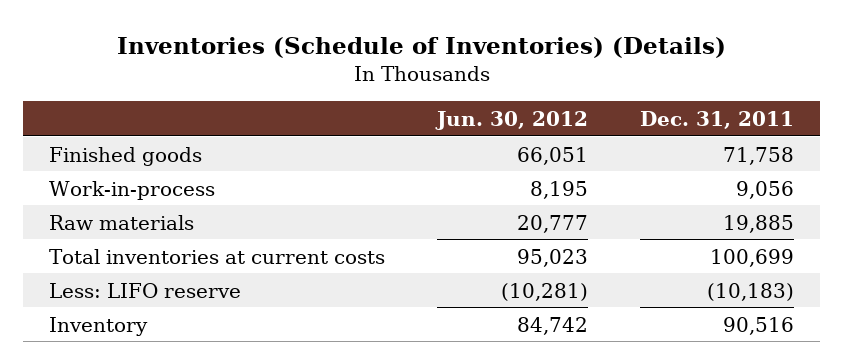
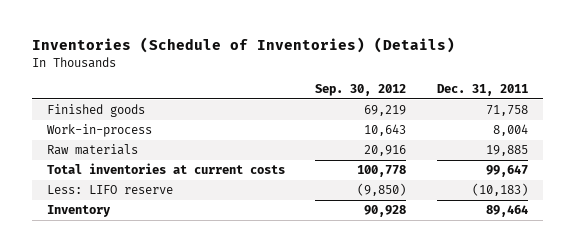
[435,110,589,130] Jun. 30, 2012 -> none
none -> [315,84,407,97] Sep. 30, 2012
[736,180,795,199] 9,056 -> [493,124,529,137] 8,004
[710,248,795,267] 100,699 -> [486,165,529,178] 99,647
[723,316,795,335] 90,516 -> [486,205,529,218] 89,464

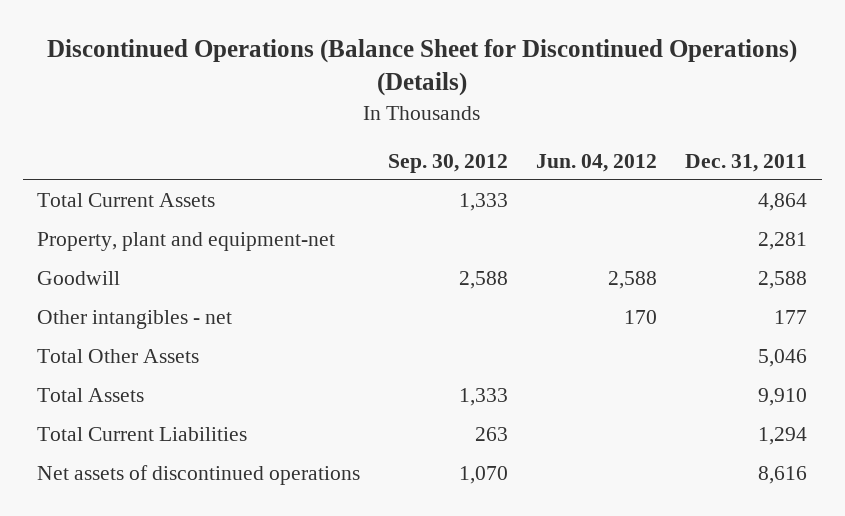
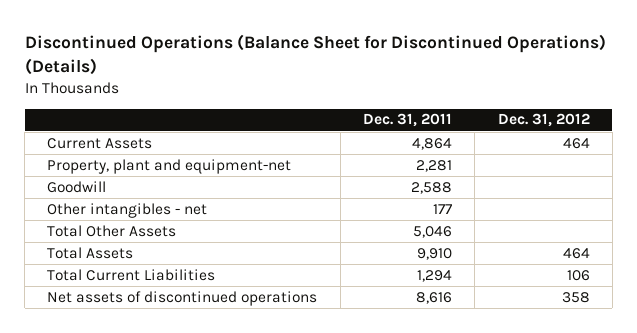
[388,153,509,173] Sep. 30, 2012 -> none
[536,153,658,172] Jun. 04, 2012 -> none
none -> [497,113,590,128] Dec. 31, 2012
[37,193,216,208] Total Current Assets -> [47,137,153,149] Current Assets

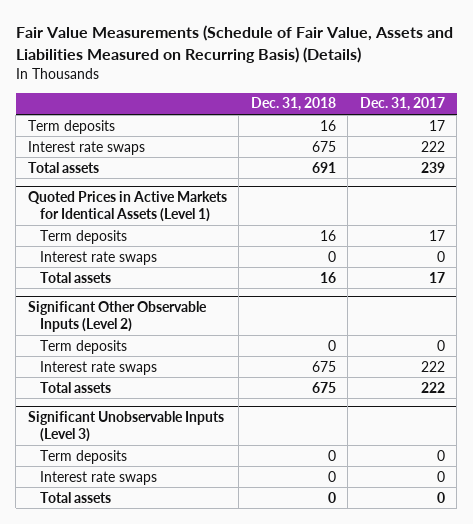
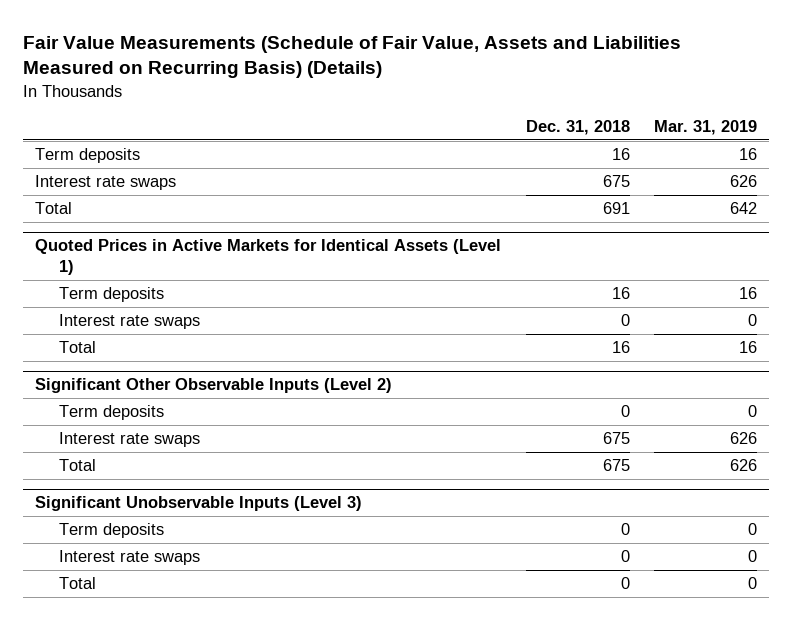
[359,97,445,112] Dec. 31, 2017 -> none
none -> [653,120,757,136] Mar. 31, 2019
[27,161,99,173] Total assets -> [35,202,73,215] Total
[39,271,111,283] Total assets -> [58,341,96,354] Total
[39,381,111,393] Total assets -> [58,459,96,472] Total
[39,491,111,503] Total assets -> [58,577,96,590] Total

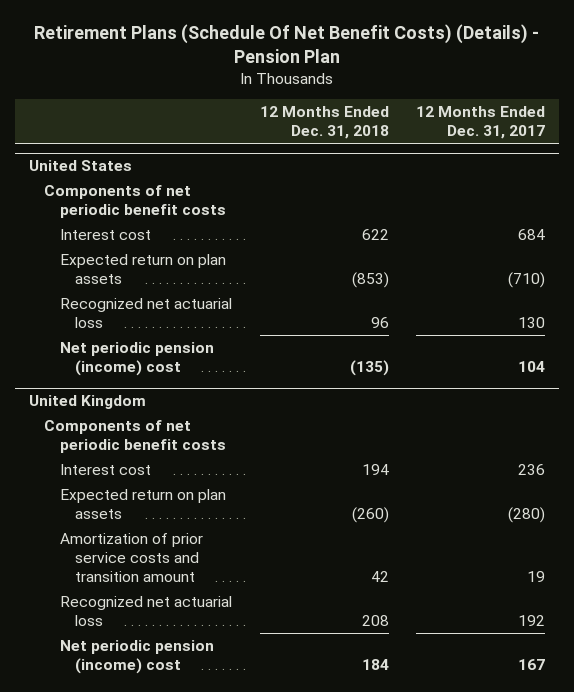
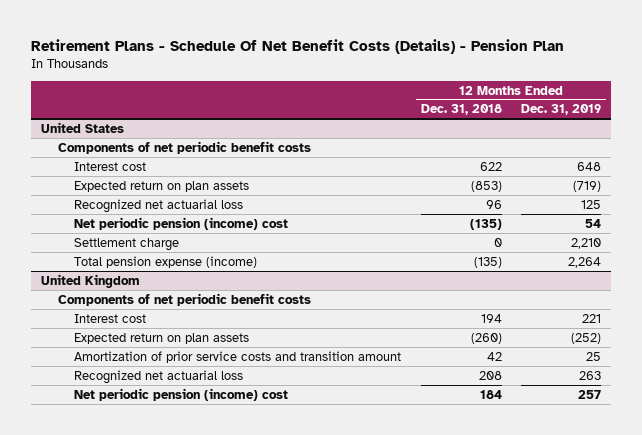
[34,23,540,63] Retirement Plans (Schedule Of Net Benefit Costs) (Details) - Pension Plan -> [31,38,565,54] Retirement Plans - Schedule Of Net Benefit Costs (Details) - Pension Plan
[416,105,546,140] 12 Months Ended Dec. 31, 2017 -> none
none -> [521,104,602,116] Dec. 31, 2019
none -> [74,237,180,251] Settlement charge
none -> [74,255,258,268] Total pension expense (income)

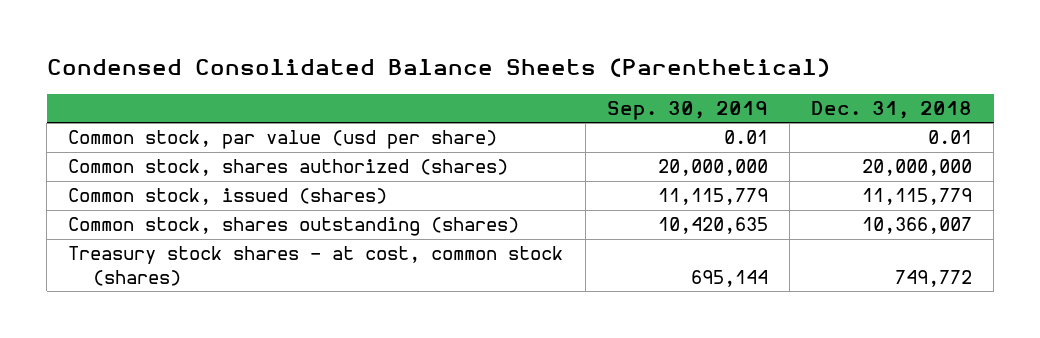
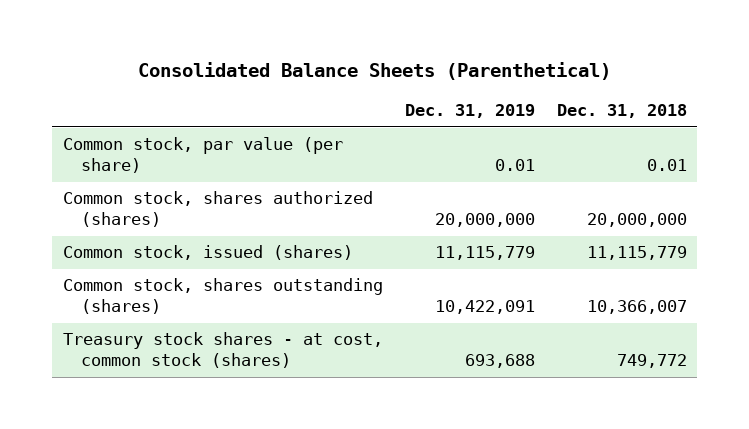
[46,58,830,78] Condensed Consolidated Balance Sheets (Parenthetical) -> [137,62,611,81] Consolidated Balance Sheets (Parenthetical)
[606,101,768,121] Sep. 30, 2019 -> none
none -> [404,104,535,119] Dec. 31, 2019
[68,130,498,150] Common stock, par value (usd per share) -> [62,137,343,174] Common stock, par value (per share)

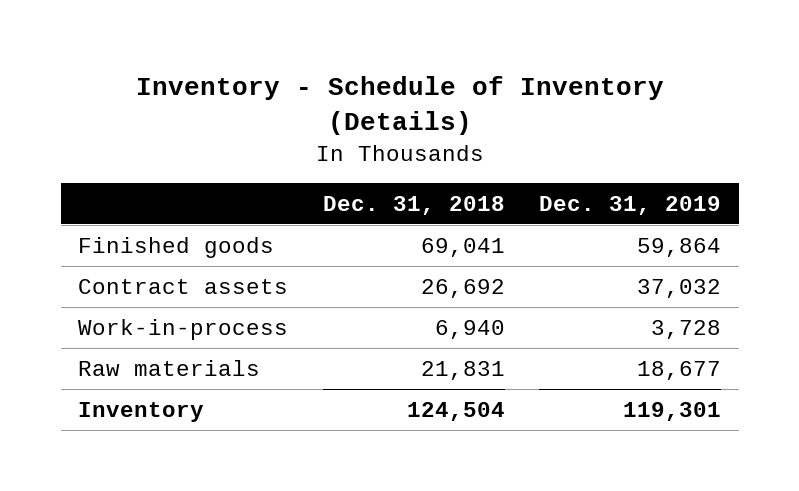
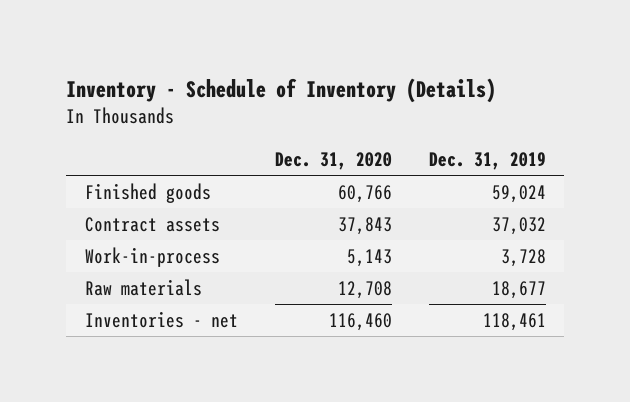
[322,195,505,215] Dec. 31, 2018 -> none
none -> [274,151,392,170] Dec. 31, 2020
[637,237,722,257] 59,864 -> [491,184,546,203] 59,024
[77,401,204,422] Inventory -> none
none -> [84,310,238,328] Inventories - net

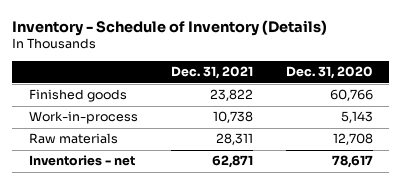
[428,151,546,170] Dec. 31, 2019 -> none
none -> [170,66,253,80] Dec. 31, 2021
[84,216,220,232] Contract assets -> none
[328,312,392,331] 116,460 -> [331,155,373,169] 78,617

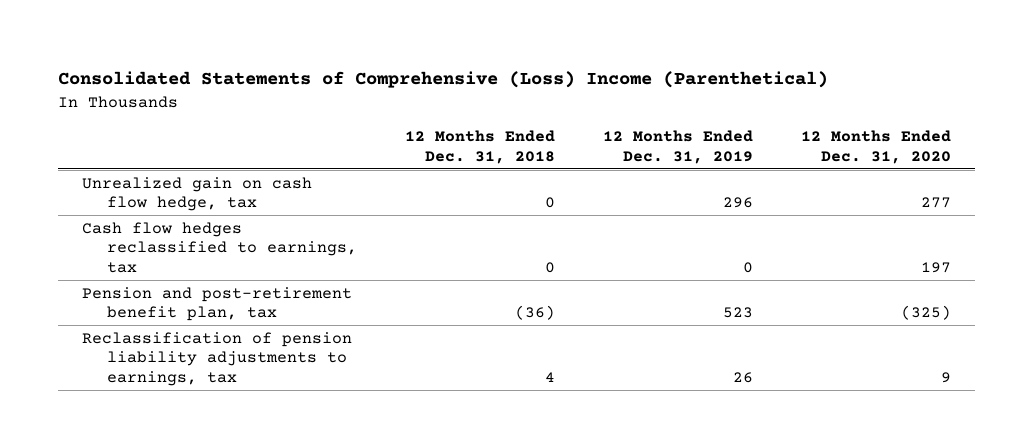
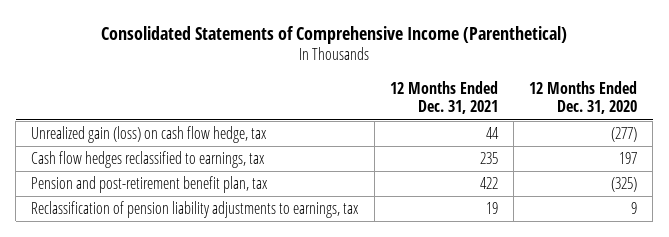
[58,70,829,88] Consolidated Statements of Comprehensive (Loss) Income (Parenthetical) -> [101,25,568,44] Consolidated Statements of Comprehensive Income (Parenthetical)
[404,129,555,164] 12 Months Ended Dec. 31, 2018 -> none
[602,129,753,164] 12 Months Ended Dec. 31, 2019 -> none
none -> [389,80,498,115] 12 Months Ended Dec. 31, 2021
[82,176,313,212] Unrealized gain on cash flow hedge, tax -> [31,126,268,144] Unrealized gain (loss) on cash flow hedge, tax
[921,197,952,209] 277 -> [611,127,638,143] (277)

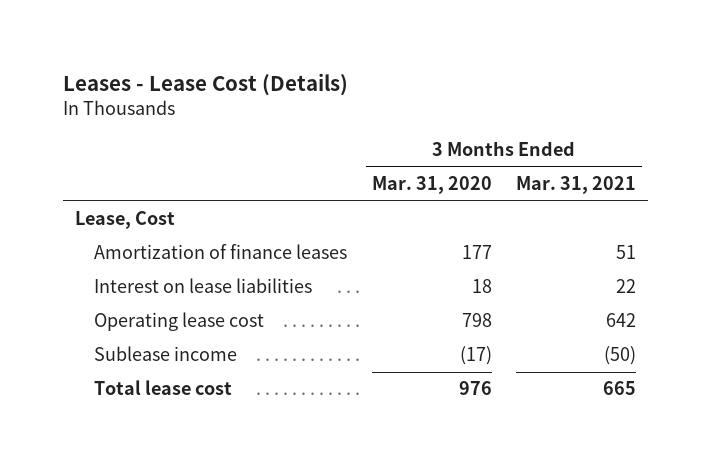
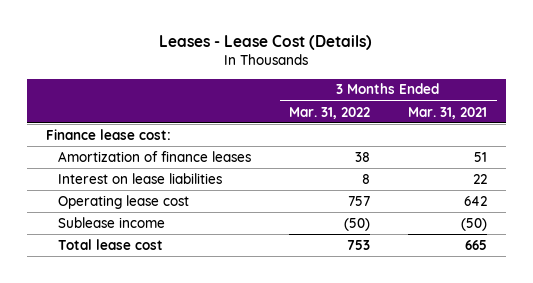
[371,176,492,195] Mar. 31, 2020 -> none
none -> [289,106,371,119] Mar. 31, 2022
[74,211,175,230] Lease, Cost -> [45,128,171,140] Finance lease cost:

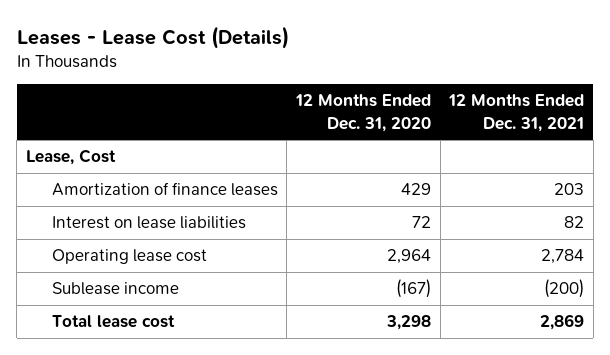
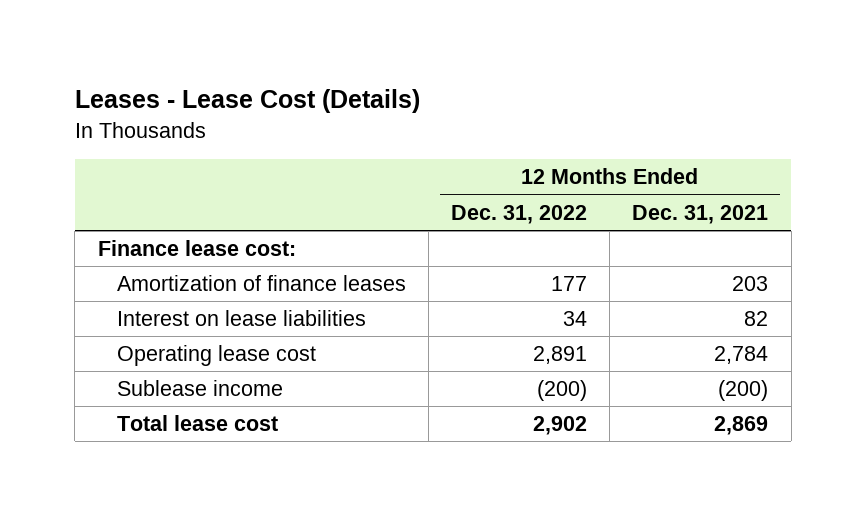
[294,94,431,132] 12 Months Ended Dec. 31, 2020 -> none
none -> [451,204,588,224] Dec. 31, 2022
[25,149,116,166] Lease, Cost -> [97,240,296,257] Finance lease cost:

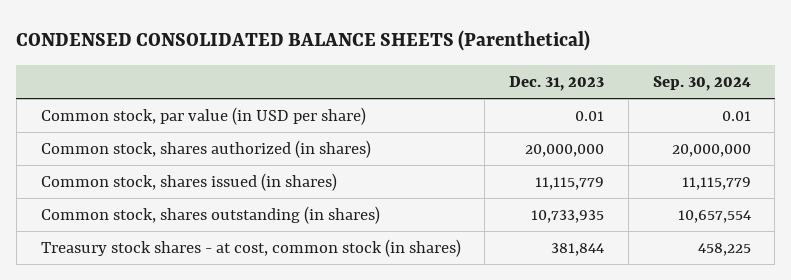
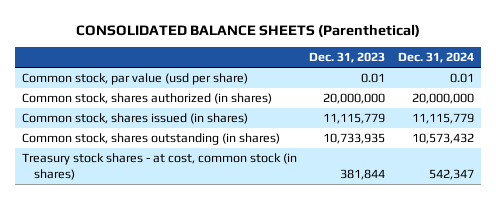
[16,30,591,52] CONDENSED CONSOLIDATED BALANCE SHEETS (Parenthetical) -> [75,23,420,37] CONSOLIDATED BALANCE SHEETS (Parenthetical)
[652,76,751,92] Sep. 30, 2024 -> none
none -> [398,52,475,64] Dec. 31, 2024
[40,106,366,125] Common stock, par value (in USD per share) -> [21,73,248,86] Common stock, par value (usd per share)

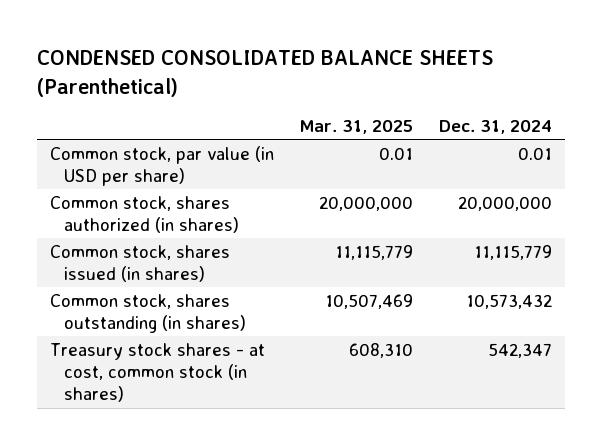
[75,23,420,37] CONSOLIDATED BALANCE SHEETS (Parenthetical) -> [36,50,493,97] CONDENSED CONSOLIDATED BALANCE SHEETS (Parenthetical)
[309,52,386,64] Dec. 31, 2023 -> none
none -> [299,119,414,134] Mar. 31, 2025
[21,73,248,86] Common stock, par value (usd per share) -> [49,145,274,187] Common stock, par value (in USD per share)

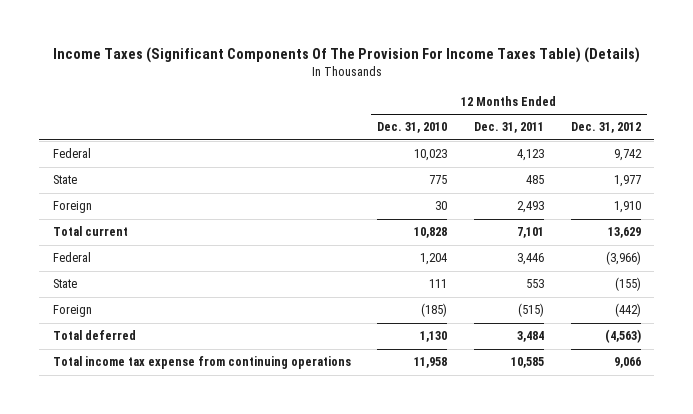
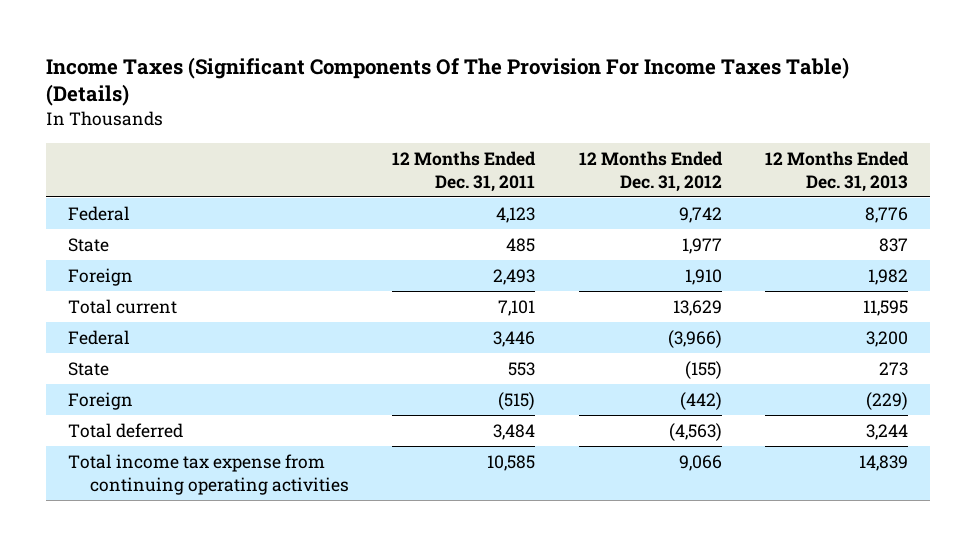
[377,122,448,134] Dec. 31, 2010 -> none
none -> [765,150,910,192] 12 Months Ended Dec. 31, 2013
[52,356,351,370] Total income tax expense from continuing operations -> [67,454,349,495] Total income tax expense from continuing operating activities

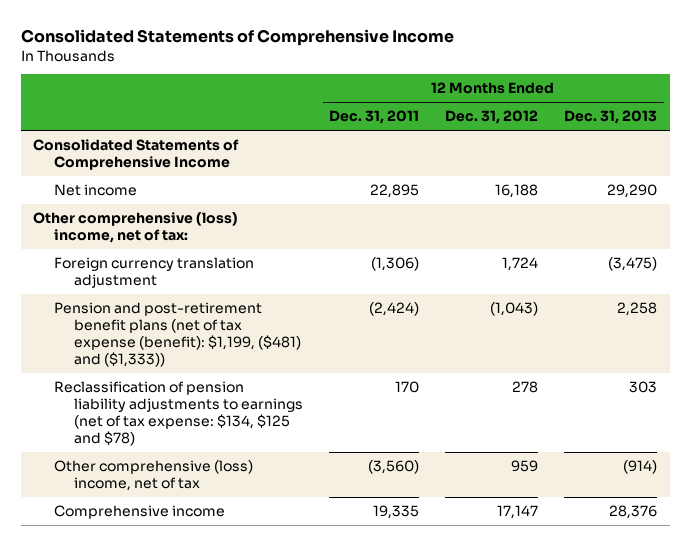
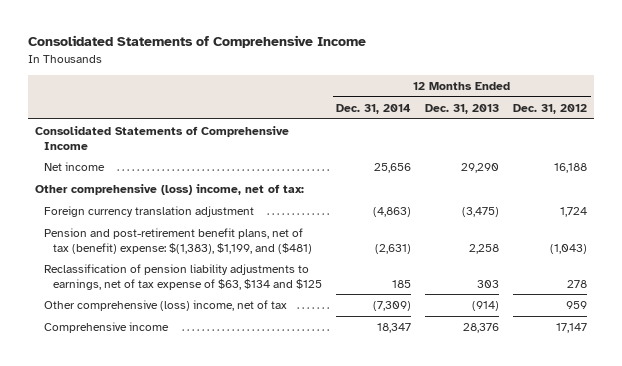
[329,110,420,125] Dec. 31, 2011 -> none
none -> [336,103,412,114] Dec. 31, 2014
[53,302,302,367] Pension and post-retirement benefit plans (net of tax expense (benefit): $1,199, ($481) and ($1,333)) -> [43,228,313,254] Pension and post-retirement benefit plans, net of tax (benefit) expense: $(1,383), $1,199, and ($481)
[53,381,304,446] Reclassification of pension liability adjustments to earnings (net of tax expense: $134, $125 and $78) -> [43,264,323,290] Reclassification of pension liability adjustments to earnings, net of tax expense of $63, $134 and $125

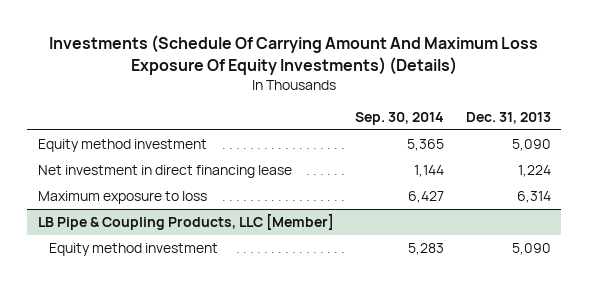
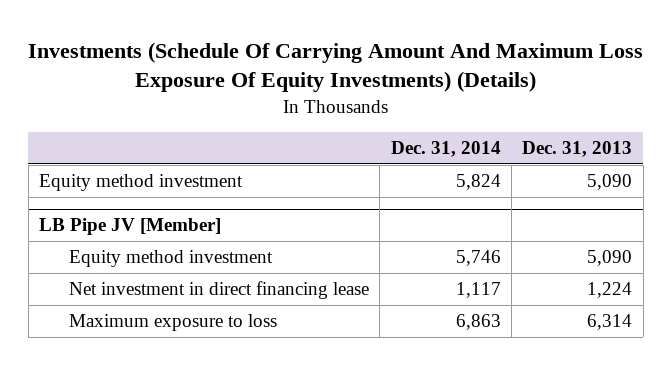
[355,112,445,126] Sep. 30, 2014 -> none
none -> [390,141,501,158] Dec. 31, 2014
none -> [38,218,221,236] LB Pipe JV [Member]
none -> [68,250,273,268] Equity method investment
[37,213,334,230] LB Pipe & Coupling Products, LLC [Member] -> none
[48,242,218,256] Equity method investment -> none

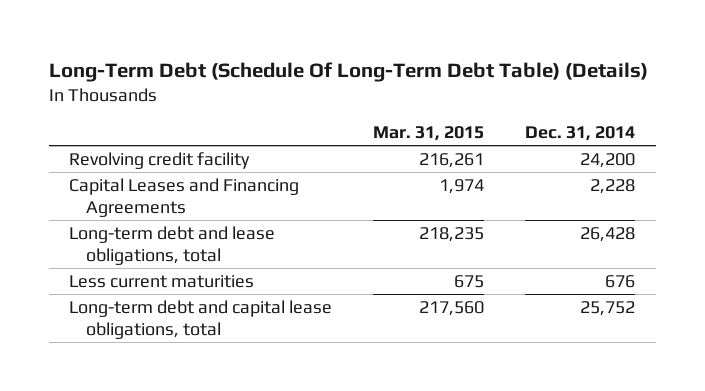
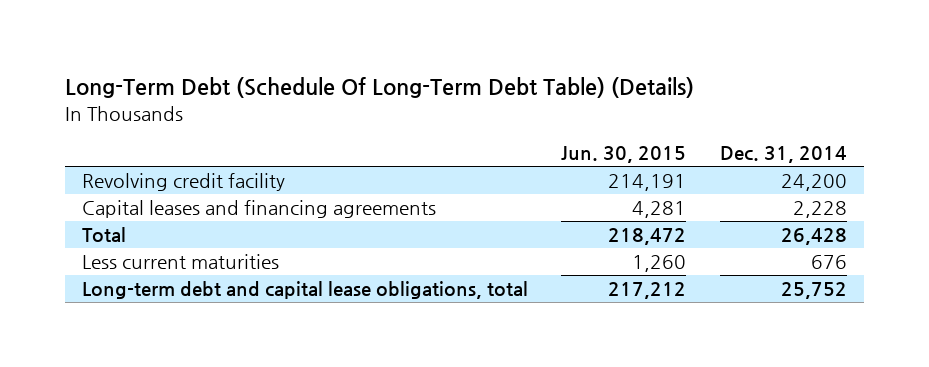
[373,125,485,141] Mar. 31, 2015 -> none
none -> [561,145,687,163] Jun. 30, 2015
[69,178,300,217] Capital Leases and Financing Agreements -> [81,200,436,219] Capital leases and financing agreements
[69,226,276,265] Long-term debt and lease obligations, total -> [81,227,126,243] Total

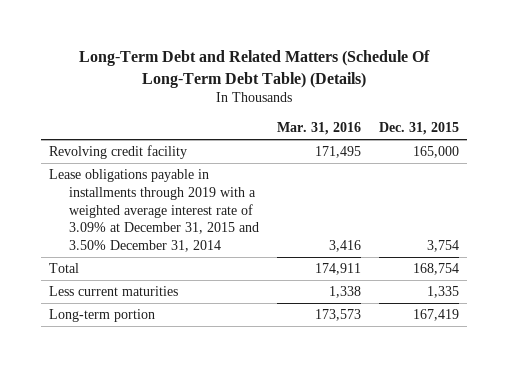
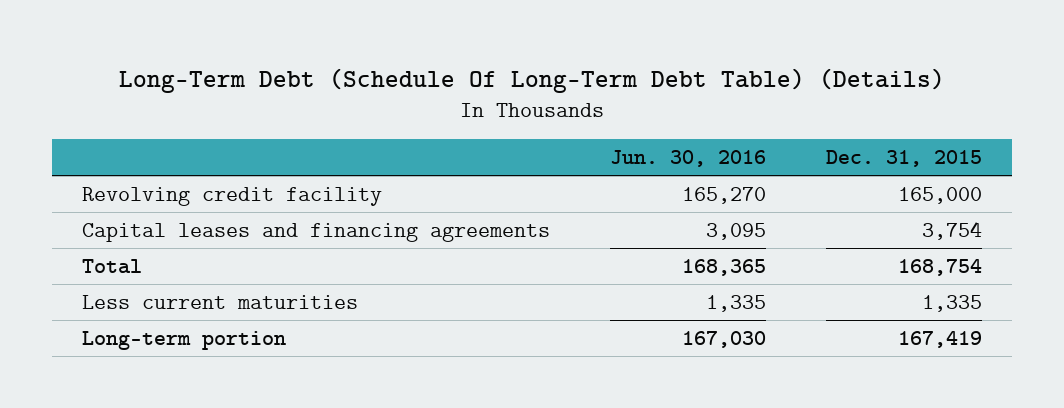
[78,50,430,88] Long-Term Debt and Related Matters (Schedule Of Long-Term Debt Table) (Details) -> [119,67,946,93] Long-Term Debt (Schedule Of Long-Term Debt Table) (Details)
[276,122,361,136] Mar. 31, 2016 -> none
none -> [610,150,767,168] Jun. 30, 2016
[49,169,260,253] Lease obligations payable in installments through 2019 with a weighted average interest rate of 3.09% at December 31, 2015 and 3.50% December 31, 2014 -> [81,222,550,242] Capital leases and financing agreements

